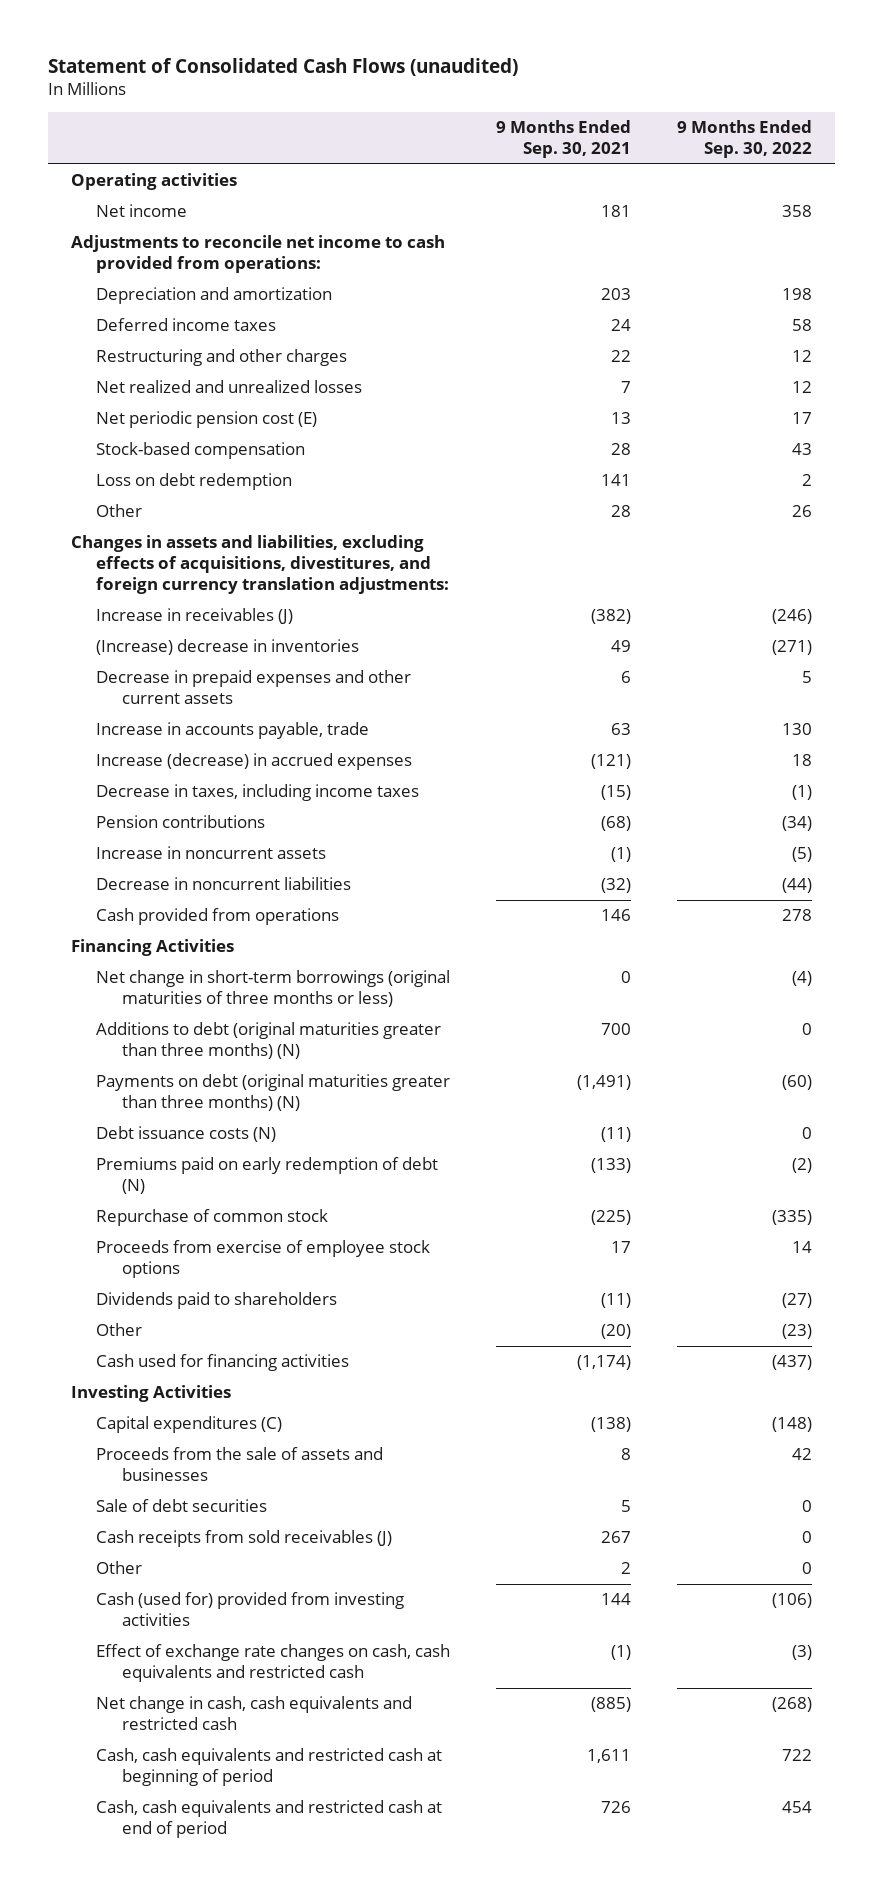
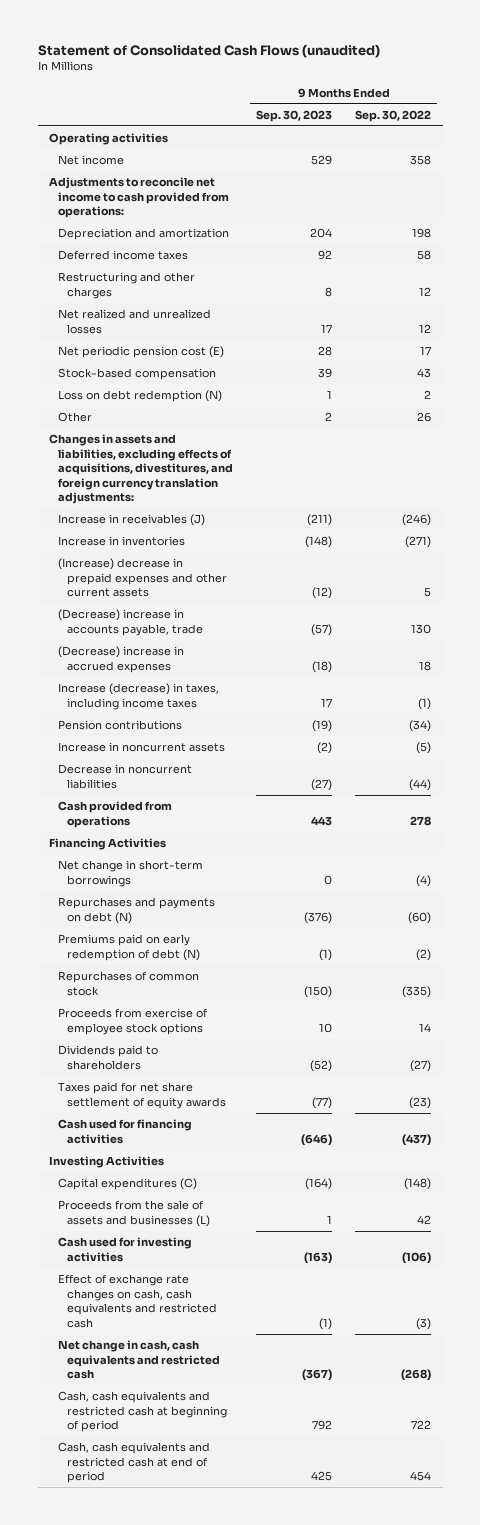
[496,119,632,158] 9 Months Ended Sep. 30, 2021 -> none
none -> [256,109,333,122] Sep. 30, 2023
[96,473,293,491] Loss on debt redemption -> [58,390,223,403] Loss on debt redemption (N)
[96,639,360,656] (Increase) decrease in inventories -> [58,536,186,547] Increase in inventories
[96,670,412,705] Decrease in prepaid expenses and other current assets -> [58,558,227,598] (Increase) decrease in prepaid expenses and other current assets
[96,722,370,740] Increase in accounts payable, trade -> [58,609,203,636] (Decrease) increase in accounts payable, trade
[96,753,413,771] Increase (decrease) in accrued expenses -> [58,646,185,673] (Decrease) increase in accrued expenses
[96,784,420,802] Decrease in taxes, including income taxes -> [58,683,220,710] Increase (decrease) in taxes, including income taxes
[96,1022,442,1060] Additions to debt (original maturities greater than three months) (N) -> none
[96,1126,277,1143] Debt issuance costs (N) -> none
[96,970,451,1008] Net change in short-term borrowings (original maturities of three months or less) -> [58,860,204,887] Net change in short-term borrowings
[96,1074,451,1112] Payments on debt (original maturities greater than three months) (N) -> [58,897,216,924] Repurchases and payments on debt (N)
[96,1209,329,1227] Repurchase of common stock -> [58,971,200,996] Repurchases of common stock
[96,1323,143,1337] Other -> none
none -> [58,1082,226,1109] Taxes paid for net share settlement of equity awards
[96,1499,268,1513] Sale of debt securities -> none
[96,1530,393,1548] Cash receipts from sold receivables (J) -> none
[96,1561,143,1575] Other -> none
[96,1447,384,1482] Proceeds from the sale of assets and businesses -> [58,1200,210,1227] Proceeds from the sale of assets and businesses (L)
[96,1592,405,1627] Cash (used for) provided from investing activities -> [58,1237,193,1262] Cash used for investing activities

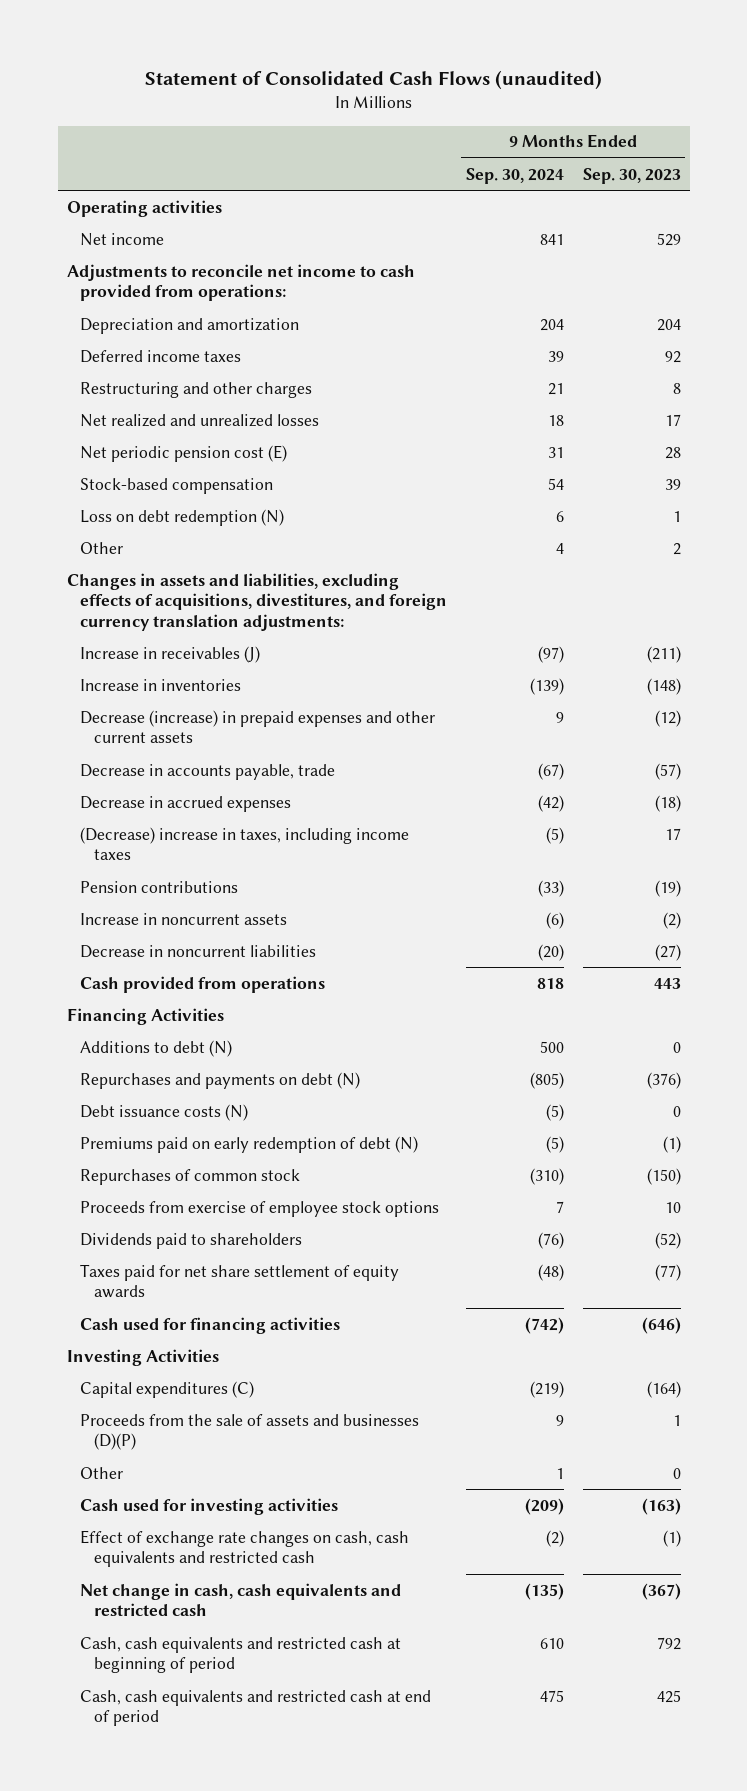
[355,109,432,122] Sep. 30, 2022 -> none
none -> [465,167,564,184] Sep. 30, 2024
[58,558,227,598] (Increase) decrease in prepaid expenses and other current assets -> [80,709,436,744] Decrease (increase) in prepaid expenses and other current assets
[58,609,203,636] (Decrease) increase in accounts payable, trade -> [80,763,336,780] Decrease in accounts payable, trade
[58,646,185,673] (Decrease) increase in accrued expenses -> [80,795,292,812] Decrease in accrued expenses
[58,683,220,710] Increase (decrease) in taxes, including income taxes -> [80,826,410,861] (Decrease) increase in taxes, including income taxes
[58,860,204,887] Net change in short-term borrowings -> none
none -> [80,1039,233,1057] Additions to debt (N)
none -> [80,1103,249,1121] Debt issuance costs (N)
[58,1200,210,1227] Proceeds from the sale of assets and businesses (L) -> [80,1413,420,1451] Proceeds from the sale of assets and businesses (D)(P)
none -> [80,1466,124,1479] Other

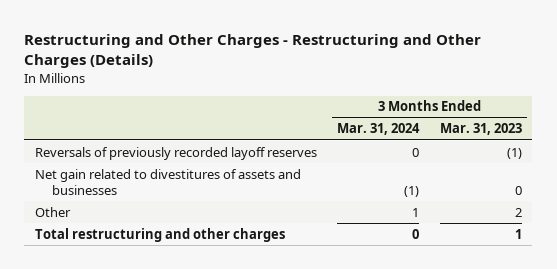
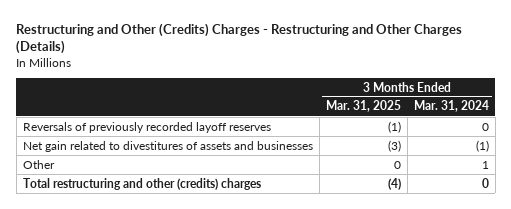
[24,33,482,68] Restructuring and Other Charges - Restructuring and Other Charges (Details) -> [16,22,463,55] Restructuring and Other (Credits) Charges - Restructuring and Other Charges (Details)
[440,123,523,136] Mar. 31, 2023 -> none
none -> [325,100,401,113] Mar. 31, 2025
[34,227,285,242] Total restructuring and other charges -> [22,177,261,190] Total restructuring and other (credits) charges

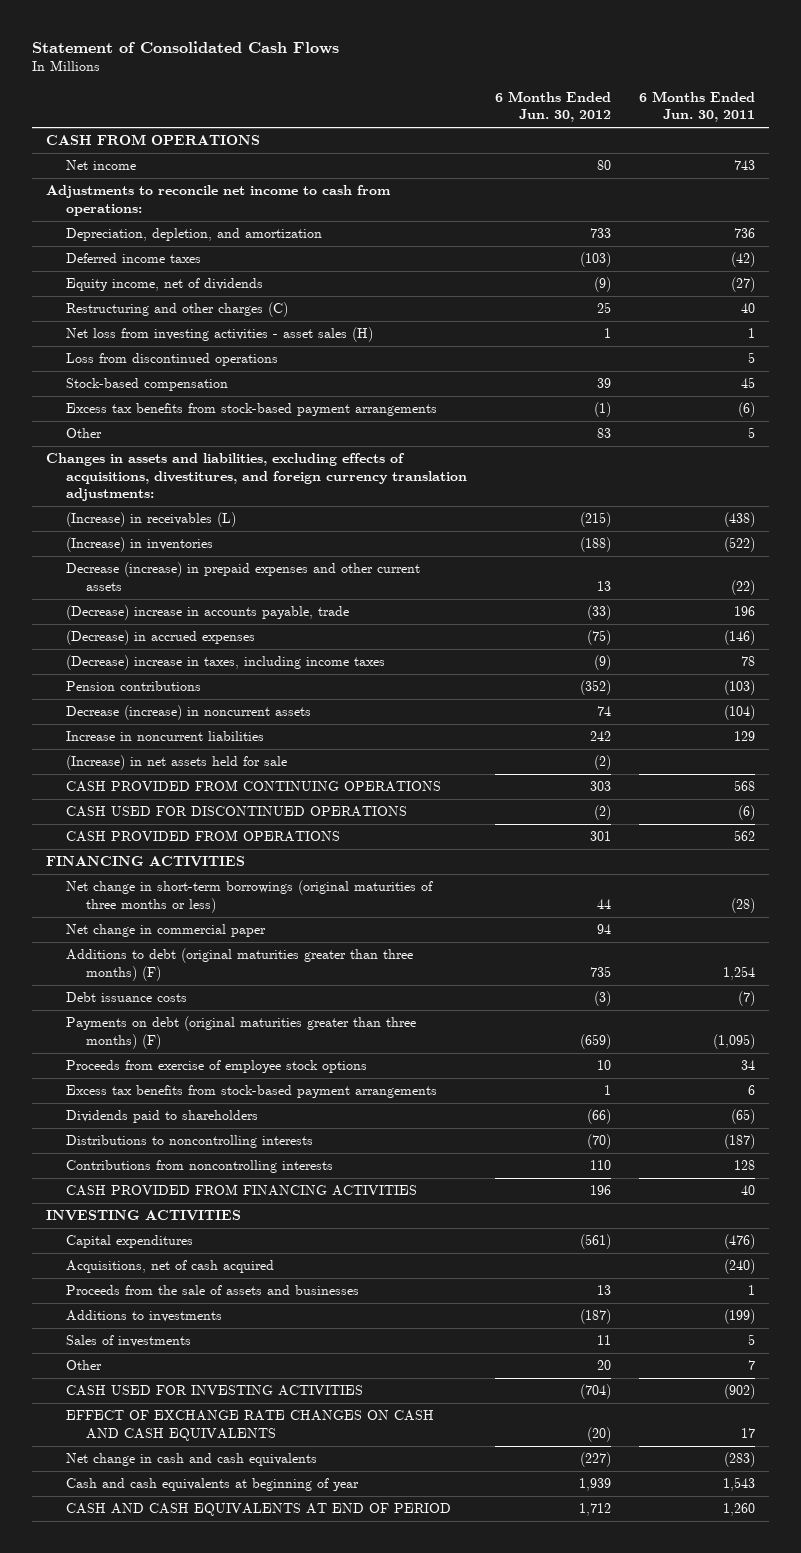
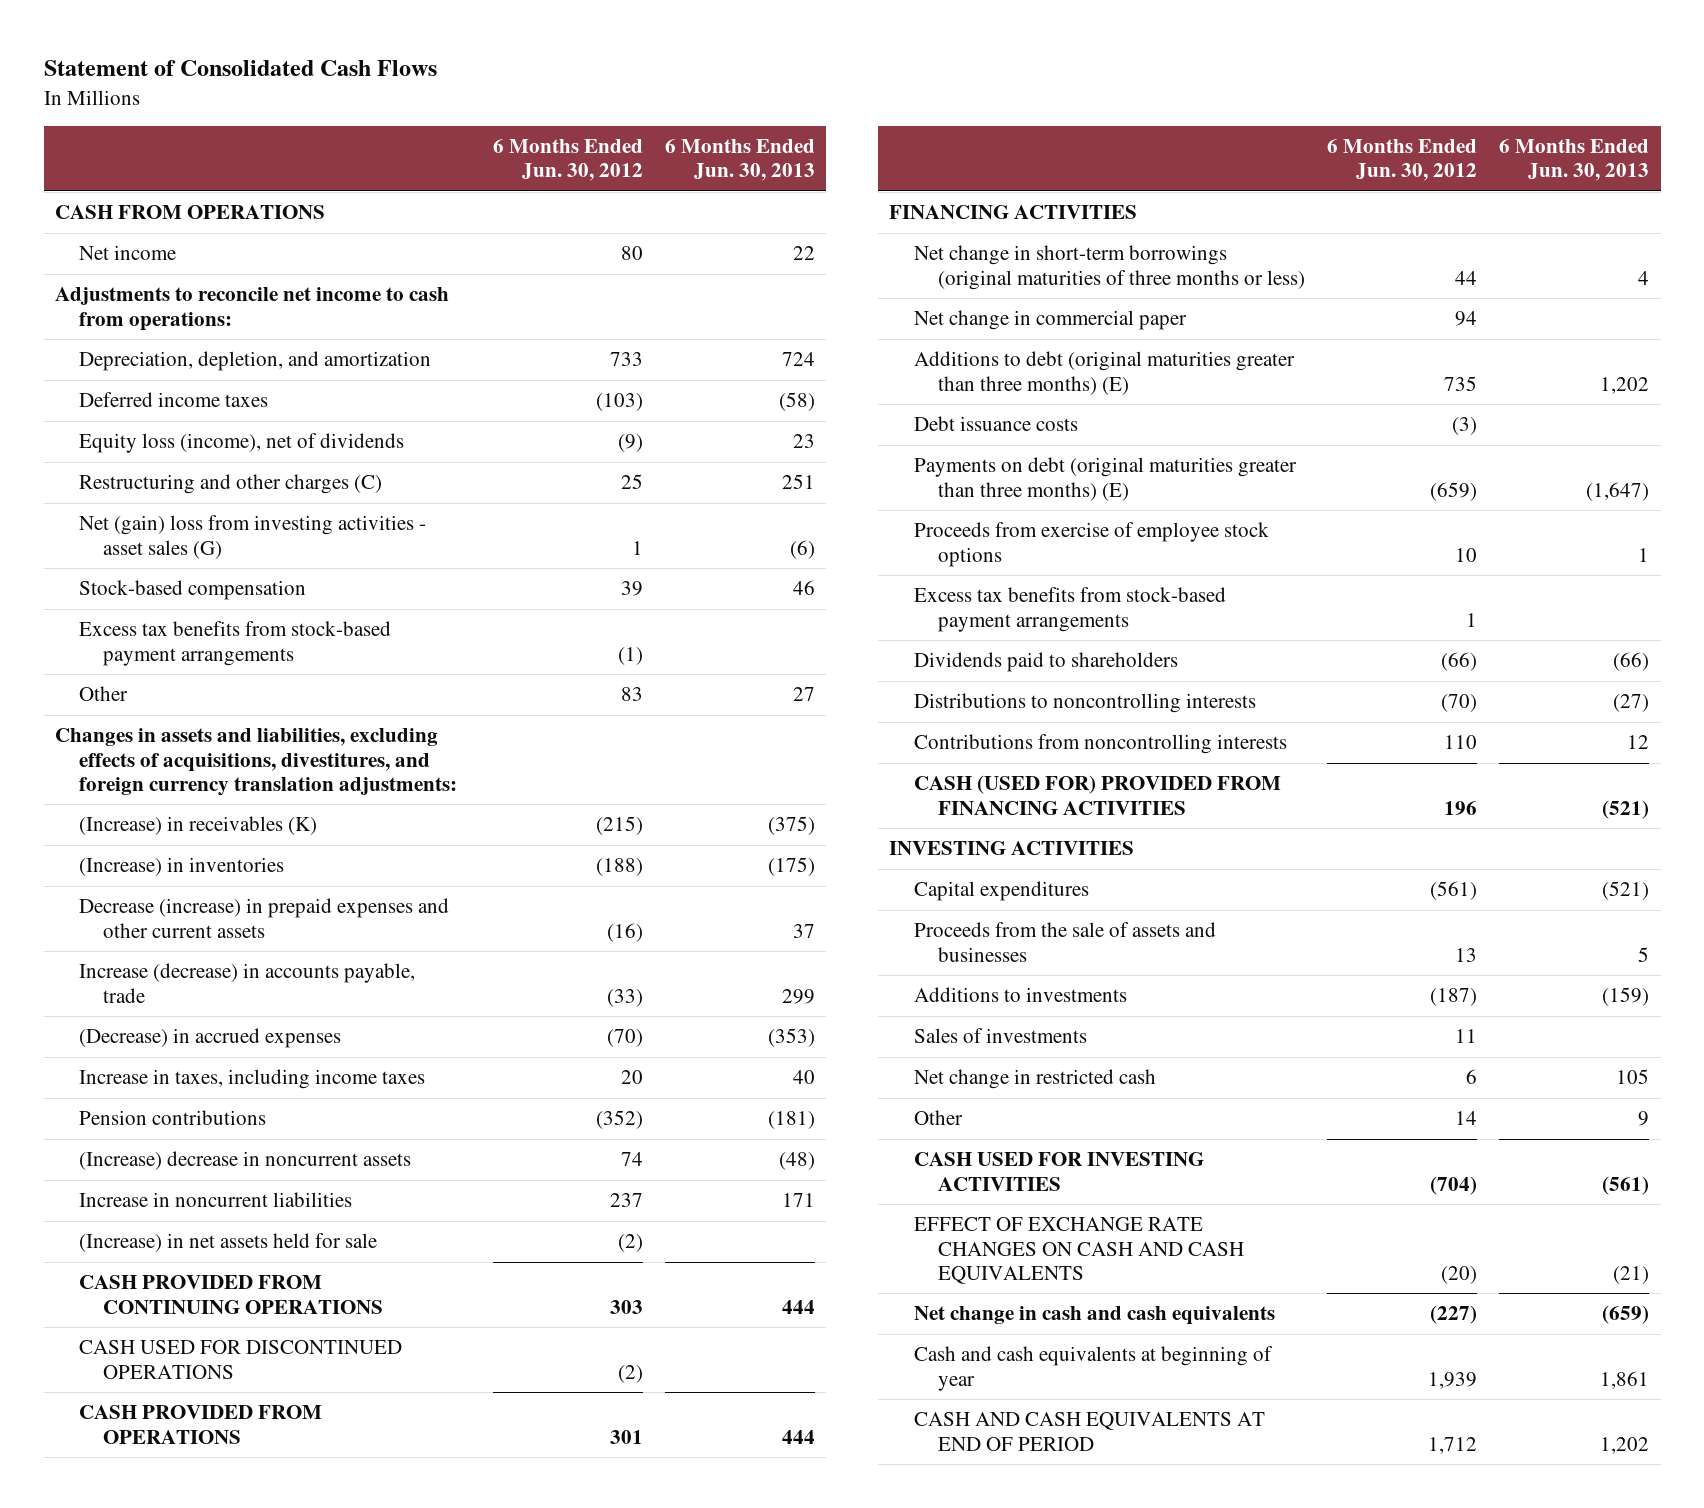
[638,90,755,123] 6 Months Ended Jun. 30, 2011 -> none
none -> [664,138,815,182] 6 Months Ended Jun. 30, 2013
[66,278,264,292] Equity income, net of dividends -> [79,433,405,454] Equity loss (income), net of dividends
[66,353,279,367] Loss from discontinued operations -> none
[66,327,374,343] Net loss from investing activities - asset sales (H) -> [79,515,427,559] Net (gain) loss from investing activities - asset sales (G)
[66,512,237,528] (Increase) in receivables (L) -> [79,816,318,836] (Increase) in receivables (K)
[596,580,611,591] 13 -> [606,922,643,942] (16)
[66,605,350,621] (Decrease) increase in accounts payable, trade -> [79,963,416,1003] Increase (decrease) in accounts payable, trade
[586,630,611,646] (75) -> [606,1029,643,1048] (70)
[66,655,386,671] (Decrease) increase in taxes, including income taxes -> [79,1069,426,1090] Increase in taxes, including income taxes
[593,655,611,671] (9) -> [620,1070,643,1085] 20
[66,705,312,721] Decrease (increase) in noncurrent assets -> [79,1151,412,1171] (Increase) decrease in noncurrent assets
[589,731,611,742] 242 -> [609,1193,643,1208] 237
[66,948,414,981] Additions to debt (original maturities greater than three months) (F) -> [913,351,1295,395] Additions to debt (original maturities greater than three months) (E)
[66,1016,417,1049] Payments on debt (original maturities greater than three months) (F) -> [913,457,1297,501] Payments on debt (original maturities greater than three months) (E)
[66,1184,418,1197] CASH PROVIDED FROM FINANCING ACTIVITIES -> [913,775,1281,815] CASH (USED FOR) PROVIDED FROM FINANCING ACTIVITIES
[66,1260,275,1274] Acquisitions, net of cash acquired -> none
none -> [913,1069,1156,1090] Net change in restricted cash
[596,1360,611,1371] 20 -> [1455,1111,1478,1126] 14

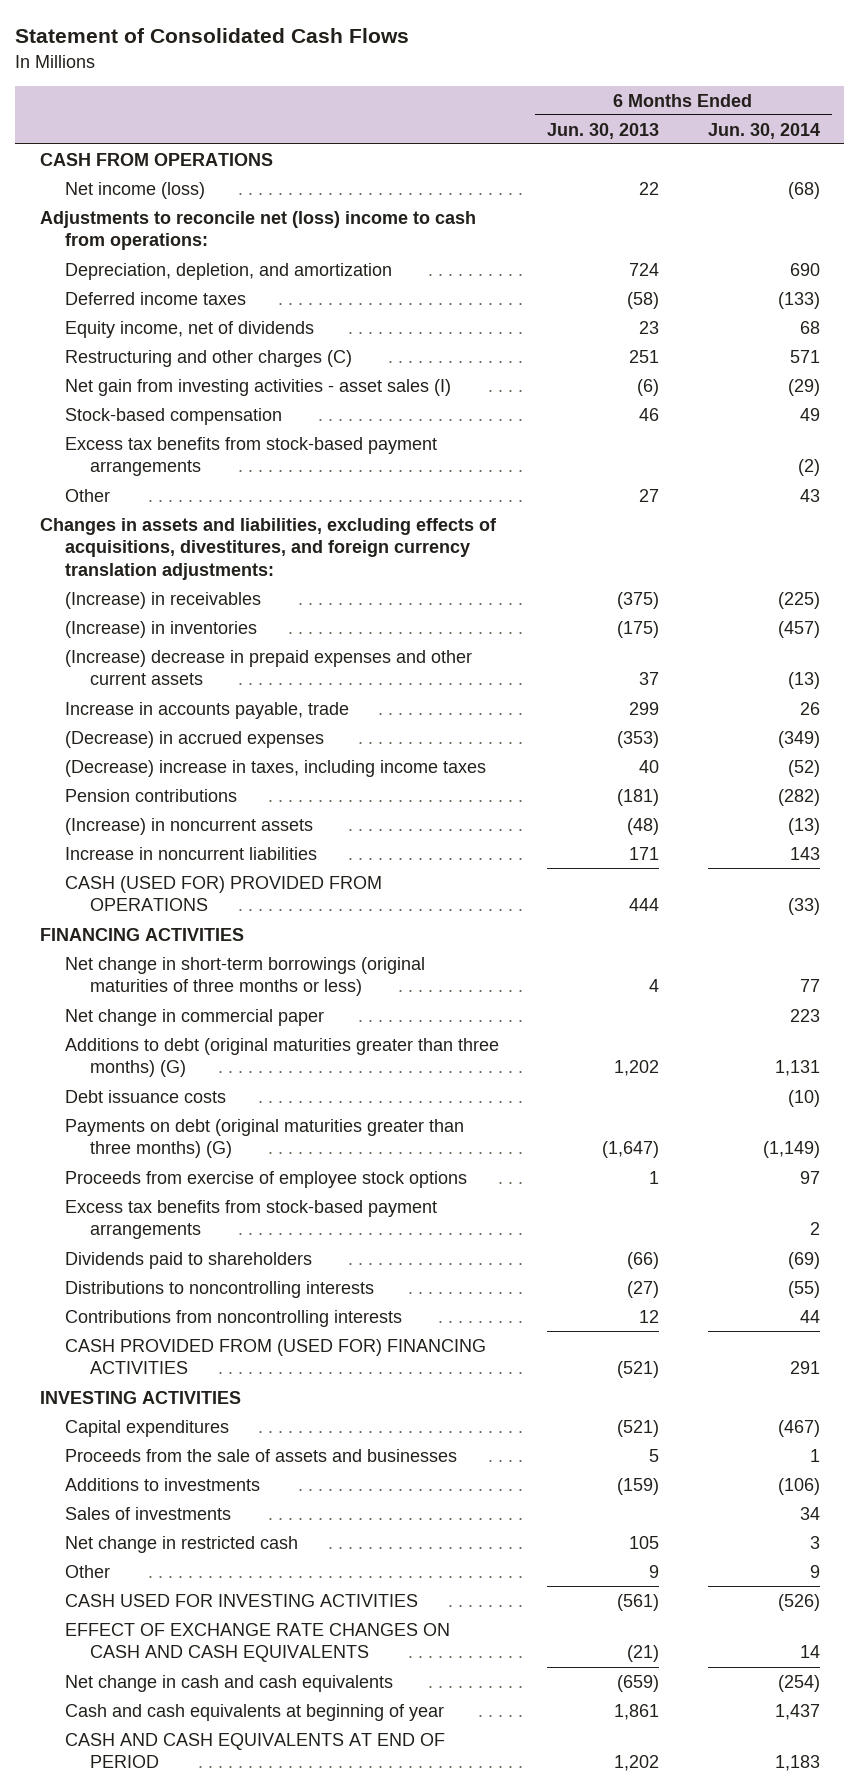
[492,138,643,182] 6 Months Ended Jun. 30, 2012 -> none
none -> [707,122,820,139] Jun. 30, 2014
[79,245,177,261] Net income -> [64,181,205,199] Net income (loss)
[54,287,449,331] Adjustments to reconcile net income to cash from operations: -> [39,210,476,251] Adjustments to reconcile net (loss) income to cash from operations:
[79,433,405,454] Equity loss (income), net of dividends -> [64,320,314,338] Equity income, net of dividends
[79,515,427,559] Net (gain) loss from investing activities - asset sales (G) -> [64,378,451,396] Net gain from investing activities - asset sales (I)
[79,816,318,836] (Increase) in receivables (K) -> [64,591,261,609] (Increase) in receivables
[79,898,450,938] Decrease (increase) in prepaid expenses and other current assets -> [64,649,472,686] (Increase) decrease in prepaid expenses and other current assets
[79,963,416,1003] Increase (decrease) in accounts payable, trade -> [64,701,349,719] Increase in accounts payable, trade
[79,1069,426,1090] Increase in taxes, including income taxes -> [64,759,486,777] (Decrease) increase in taxes, including income taxes
[79,1151,412,1171] (Increase) decrease in noncurrent assets -> [64,817,313,835] (Increase) in noncurrent assets
[79,1233,378,1253] (Increase) in net assets held for sale -> none
[79,1340,403,1379] CASH USED FOR DISCONTINUED OPERATIONS -> none
[79,1405,323,1444] CASH PROVIDED FROM OPERATIONS -> none
[79,1275,384,1314] CASH PROVIDED FROM CONTINUING OPERATIONS -> [64,875,382,912] CASH (USED FOR) PROVIDED FROM OPERATIONS
[913,351,1295,395] Additions to debt (original maturities greater than three months) (E) -> [64,1037,499,1078] Additions to debt (original maturities greater than three months) (G)
[913,457,1297,501] Payments on debt (original maturities greater than three months) (E) -> [64,1118,464,1159] Payments on debt (original maturities greater than three months) (G)
[913,775,1281,815] CASH (USED FOR) PROVIDED FROM FINANCING ACTIVITIES -> [64,1338,486,1375] CASH PROVIDED FROM (USED FOR) FINANCING ACTIVITIES

